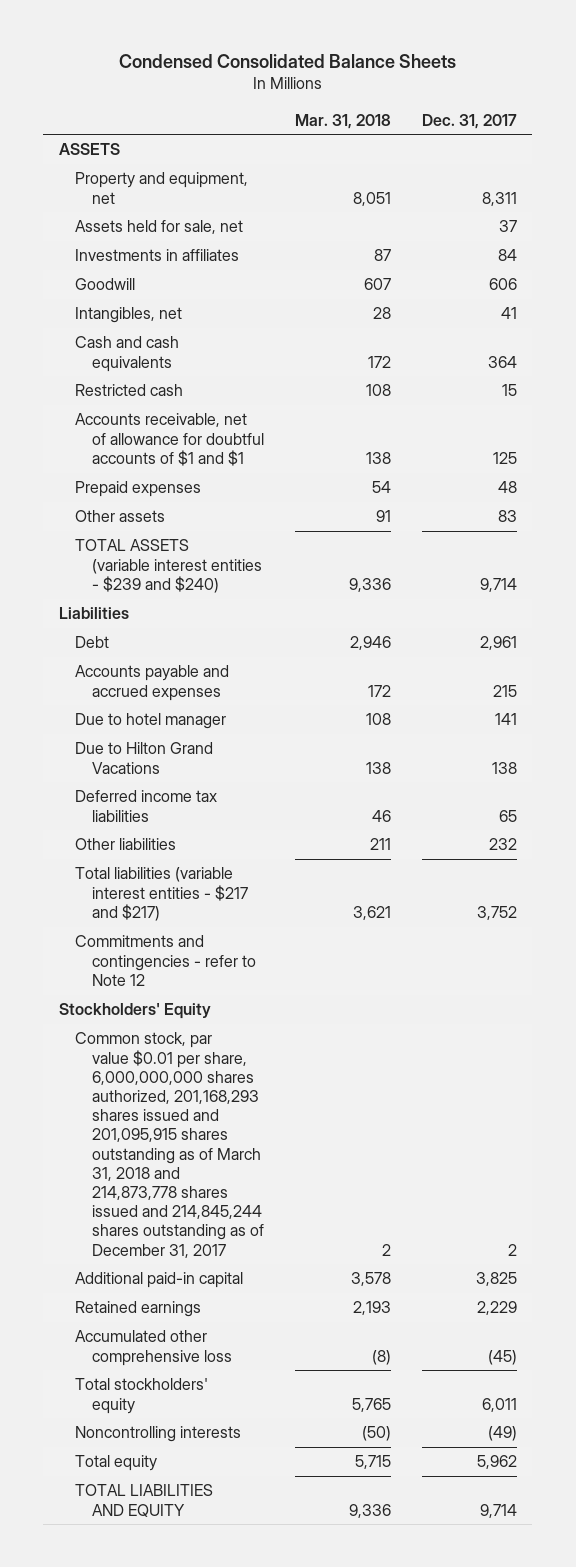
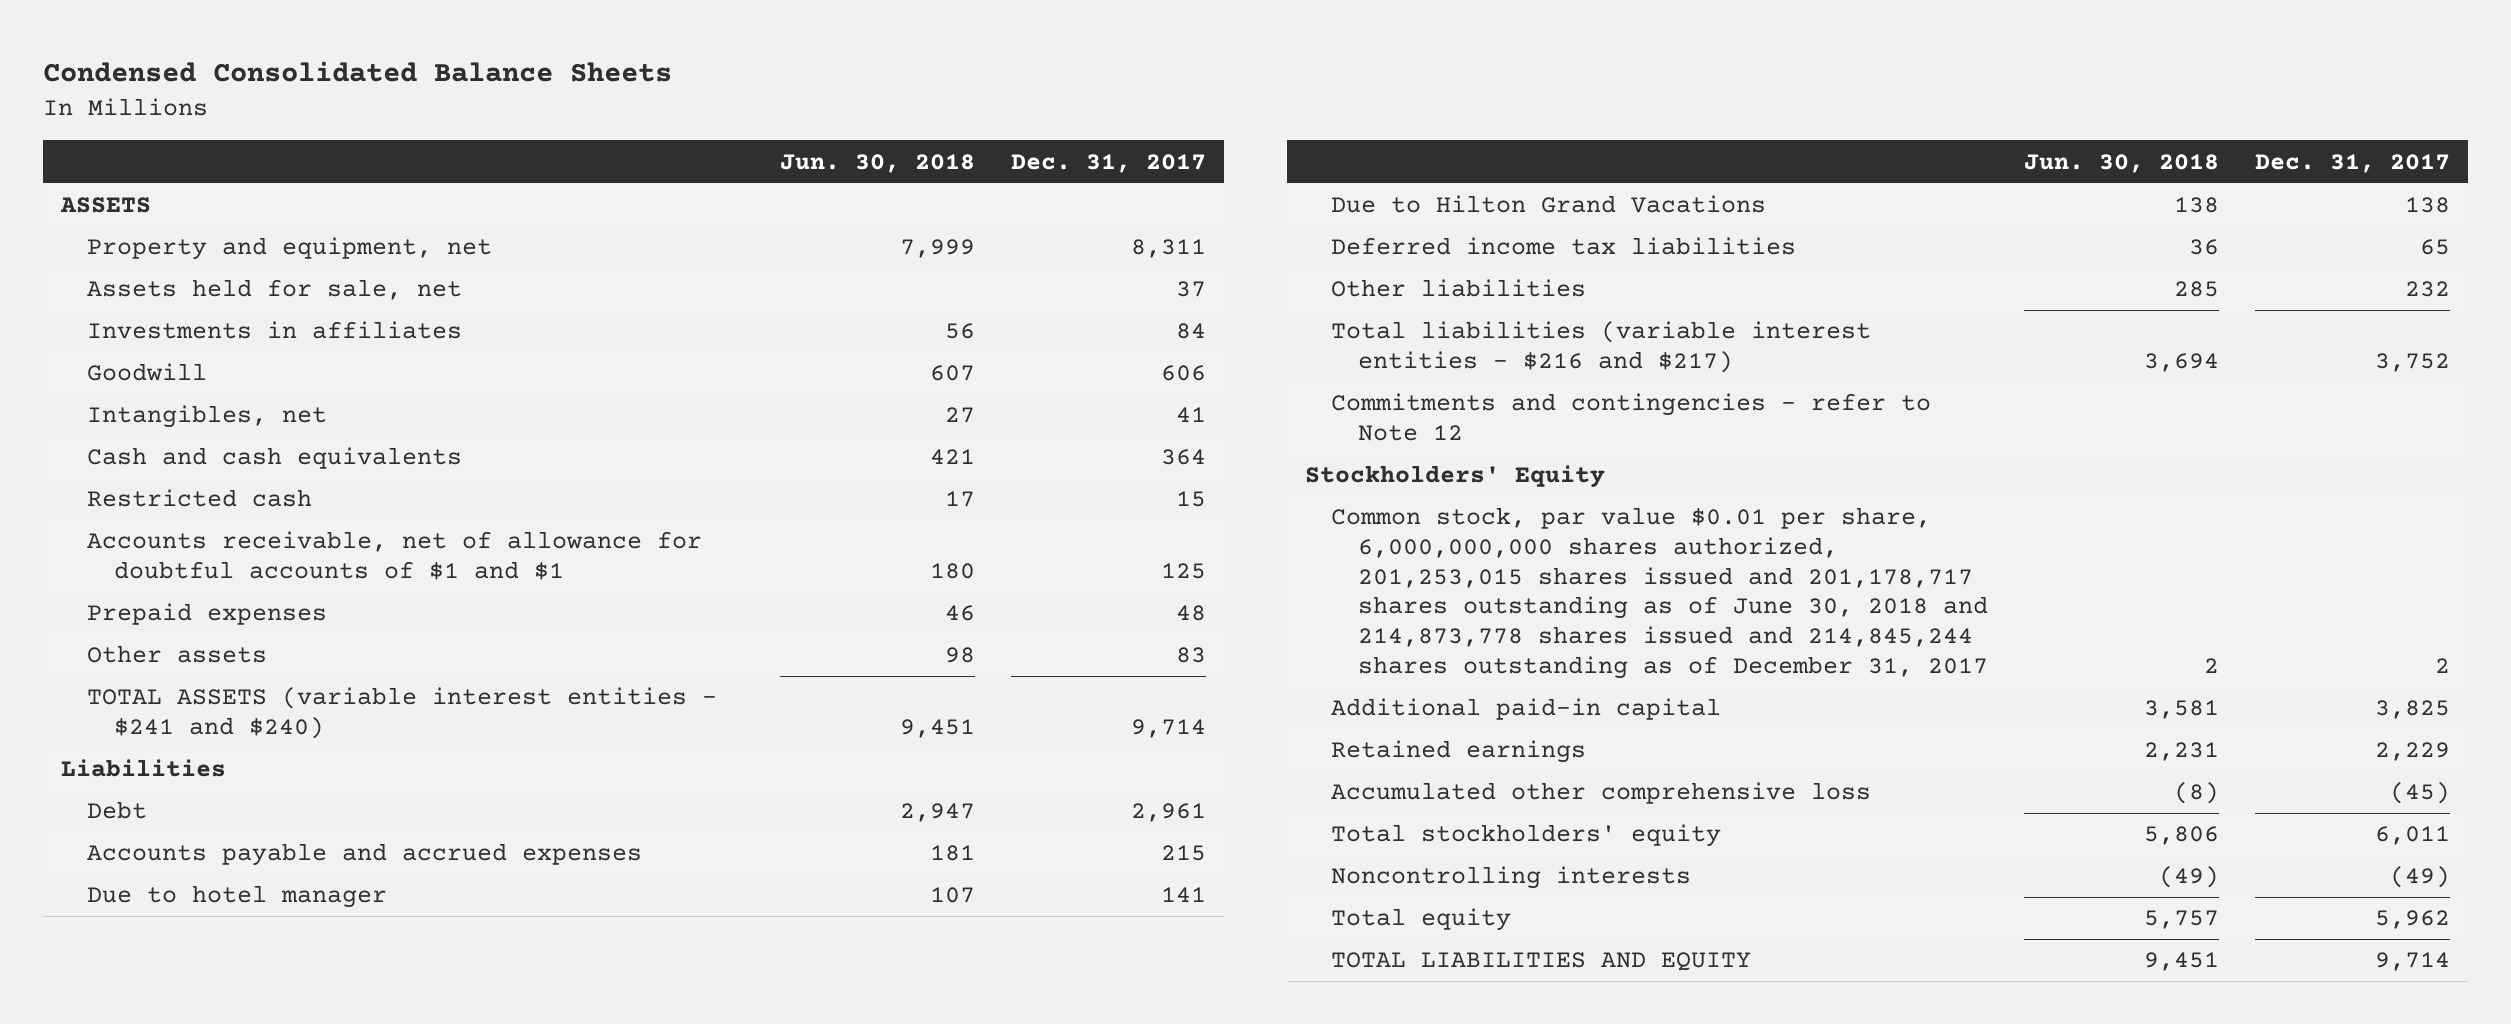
[294,113,391,129] Mar. 31, 2018 -> none
none -> [779,153,975,173] Jun. 30, 2018
[75,539,262,593] TOTAL ASSETS (variable interest entities - $239 and $240) -> [87,687,718,740] TOTAL ASSETS (variable interest entities - $241 and $240)
[75,867,248,921] Total liabilities (variable interest entities - $217 and $217) -> [1331,321,1872,374] Total liabilities (variable interest entities - $216 and $217)
[75,1032,264,1258] Common stock, par value $0.01 per share, 6,000,000,000 shares authorized, 201,168,293 shares issued and 201,095,915 shares outstanding as of March 31, 2018 and 214,873,778 shares issued and 214,845,244 shares outstanding as of December 31, 2017 -> [1331,507,1988,679] Common stock, par value $0.01 per share, 6,000,000,000 shares authorized, 201,253,015 shares issued and 201,178,717 shares outstanding as of June 30, 2018 and 214,873,778 shares issued and 214,845,244 shares outstanding as of December 31, 2017

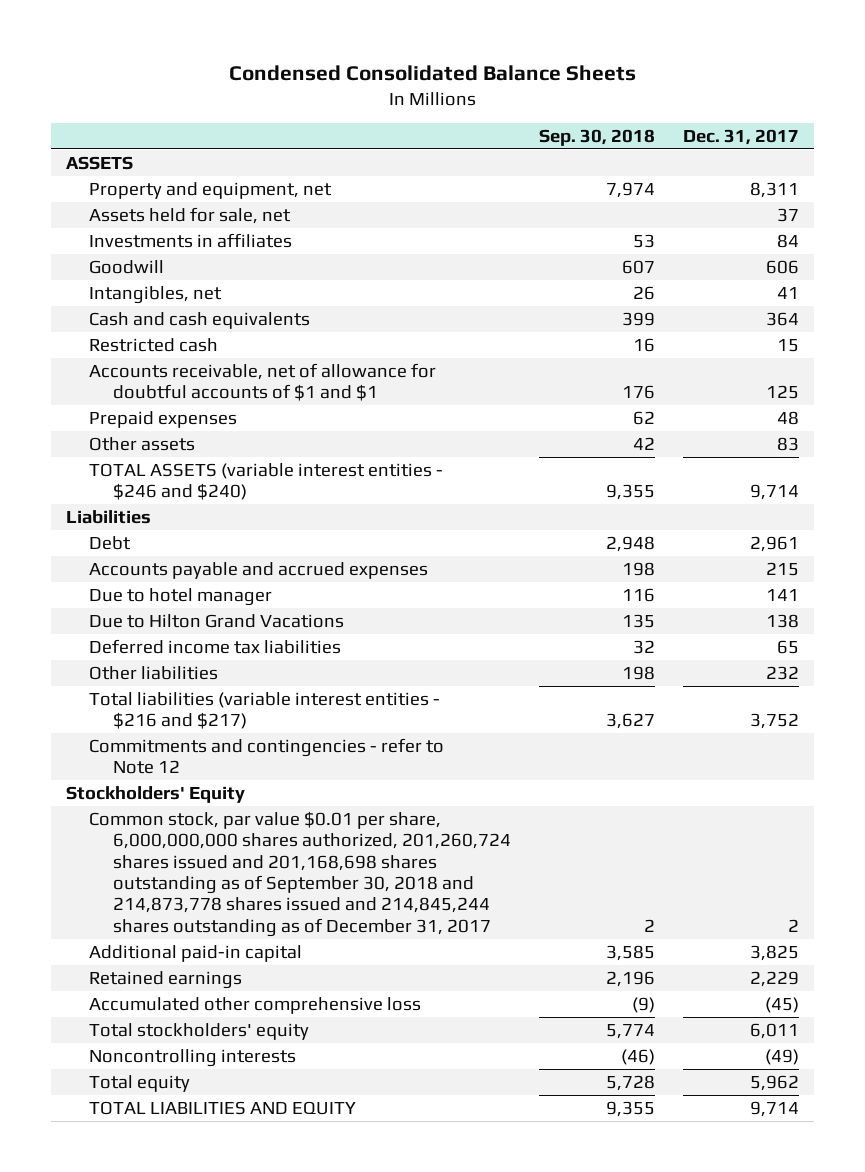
[779,153,975,173] Jun. 30, 2018 -> none
none -> [539,128,656,146] Sep. 30, 2018
[87,687,718,740] TOTAL ASSETS (variable interest entities - $241 and $240) -> [89,462,444,501] TOTAL ASSETS (variable interest entities - $246 and $240)
[1331,507,1988,679] Common stock, par value $0.01 per share, 6,000,000,000 shares authorized, 201,253,015 shares issued and 201,178,717 shares outstanding as of June 30, 2018 and 214,873,778 shares issued and 214,845,244 shares outstanding as of December 31, 2017 -> [89,810,511,937] Common stock, par value $0.01 per share, 6,000,000,000 shares authorized, 201,260,724 shares issued and 201,168,698 shares outstanding as of September 30, 2018 and 214,873,778 shares issued and 214,845,244 shares outstanding as of December 31, 2017

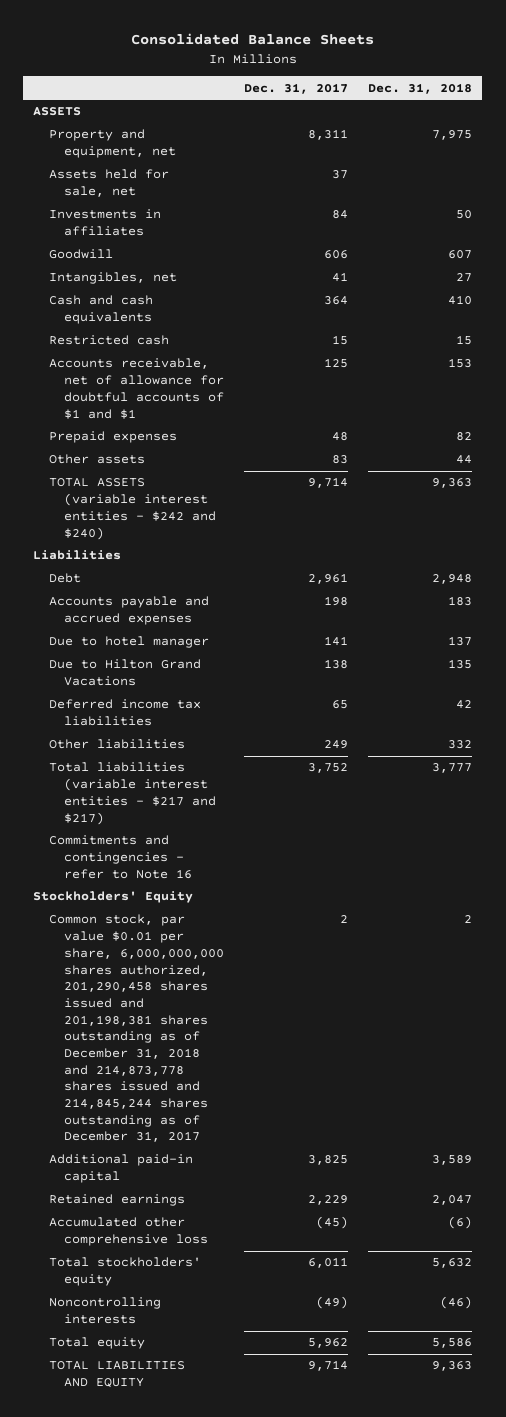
[228,64,636,81] Condensed Consolidated Balance Sheets -> [130,33,374,46] Consolidated Balance Sheets
[539,128,656,146] Sep. 30, 2018 -> none
none -> [368,82,473,94] Dec. 31, 2018
[89,462,444,501] TOTAL ASSETS (variable interest entities - $246 and $240) -> [48,478,217,540] TOTAL ASSETS (variable interest entities - $242 and $240)
[766,561,800,576] 215 -> [324,596,349,607] 198
[766,665,800,680] 232 -> [324,740,349,750] 249
[89,691,441,730] Total liabilities (variable interest entities - $216 and $217) -> [48,762,217,825] Total liabilities (variable interest entities - $217 and $217)
[89,737,445,775] Commitments and contingencies - refer to Note 12 -> [48,835,193,879] Commitments and contingencies - refer to Note 16
[89,810,511,937] Common stock, par value $0.01 per share, 6,000,000,000 shares authorized, 201,260,724 shares issued and 201,168,698 shares outstanding as of September 30, 2018 and 214,873,778 shares issued and 214,845,244 shares outstanding as of December 31, 2017 -> [48,914,225,1143] Common stock, par value $0.01 per share, 6,000,000,000 shares authorized, 201,290,458 shares issued and 201,198,381 shares outstanding as of December 31, 2018 and 214,873,778 shares issued and 214,845,244 shares outstanding as of December 31, 2017

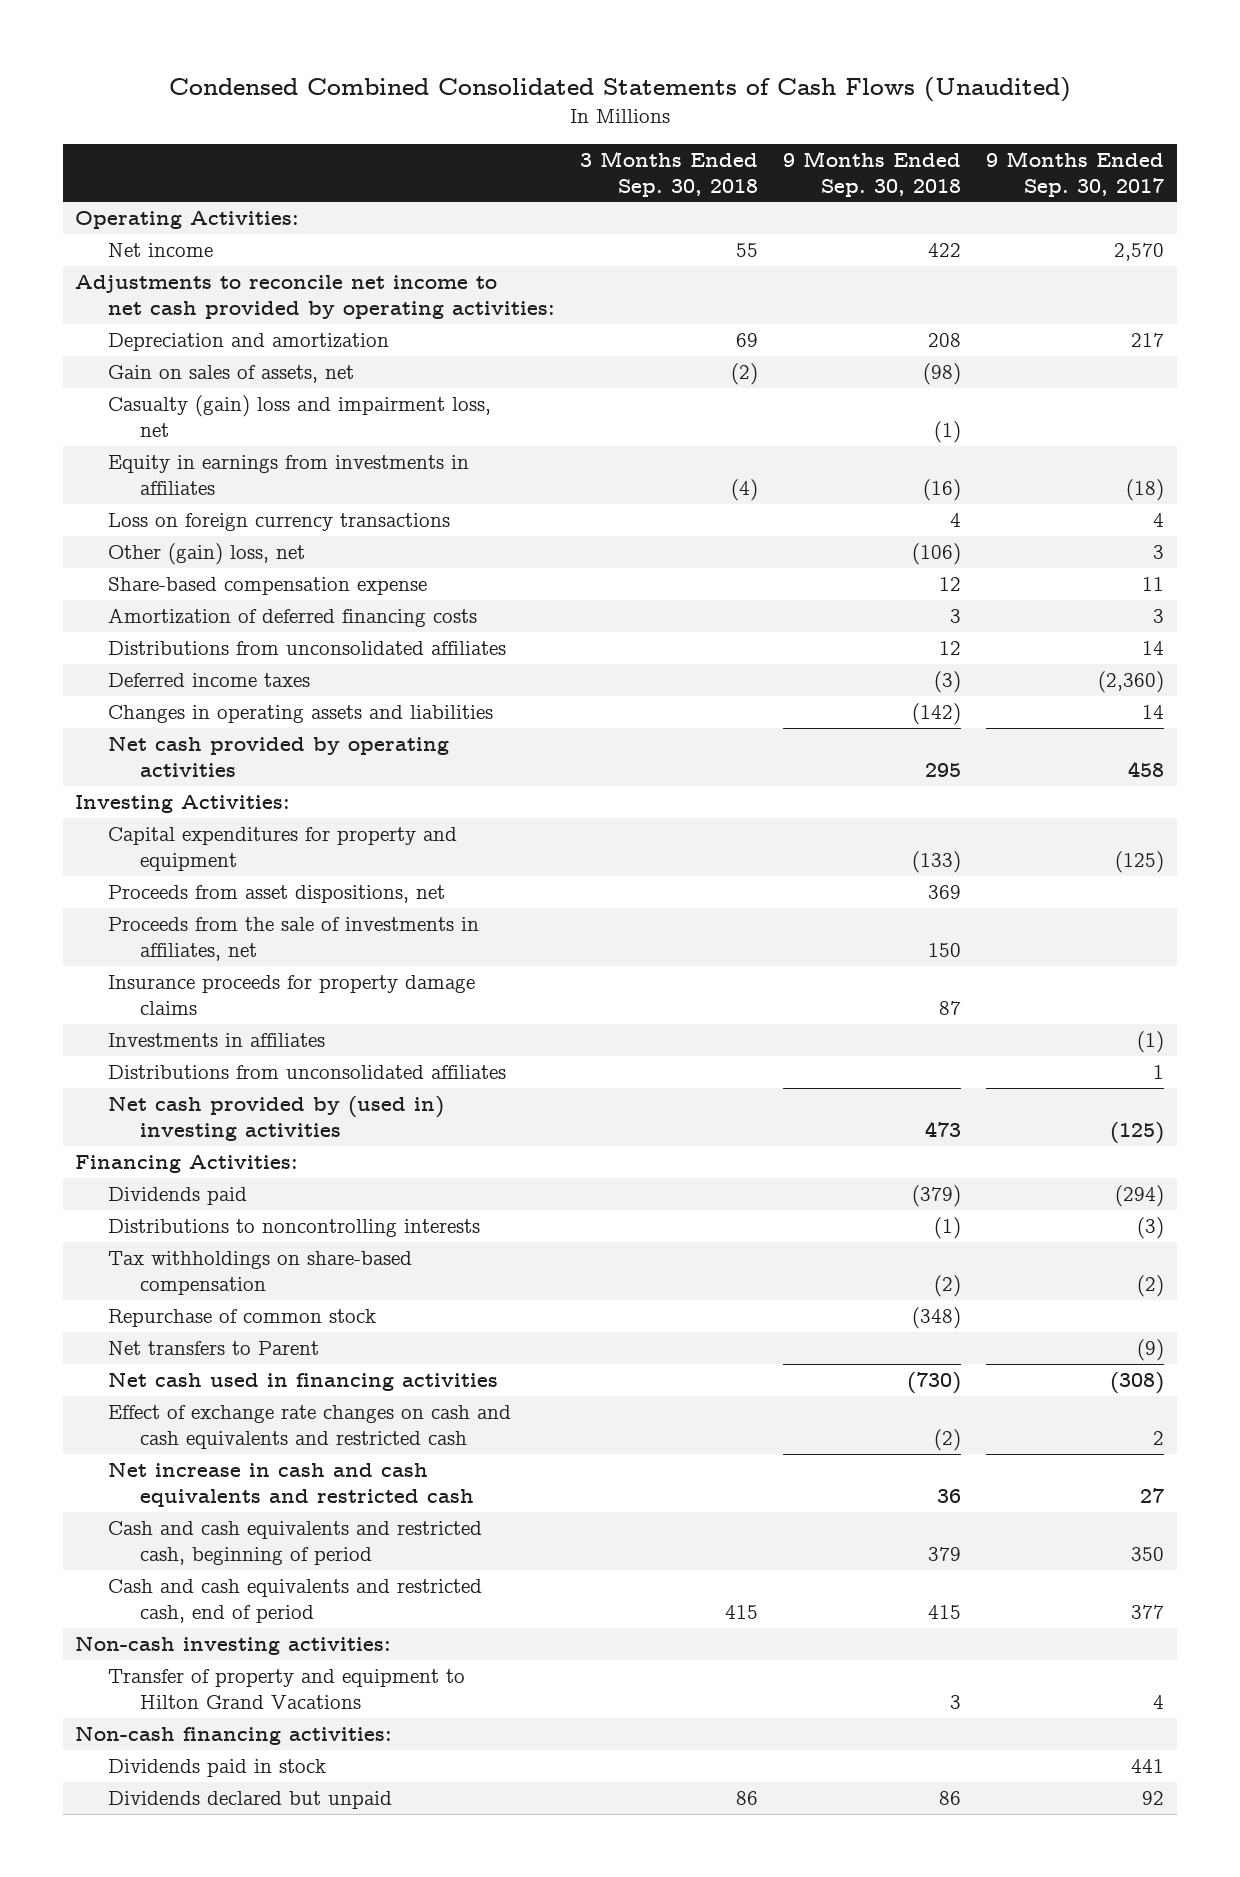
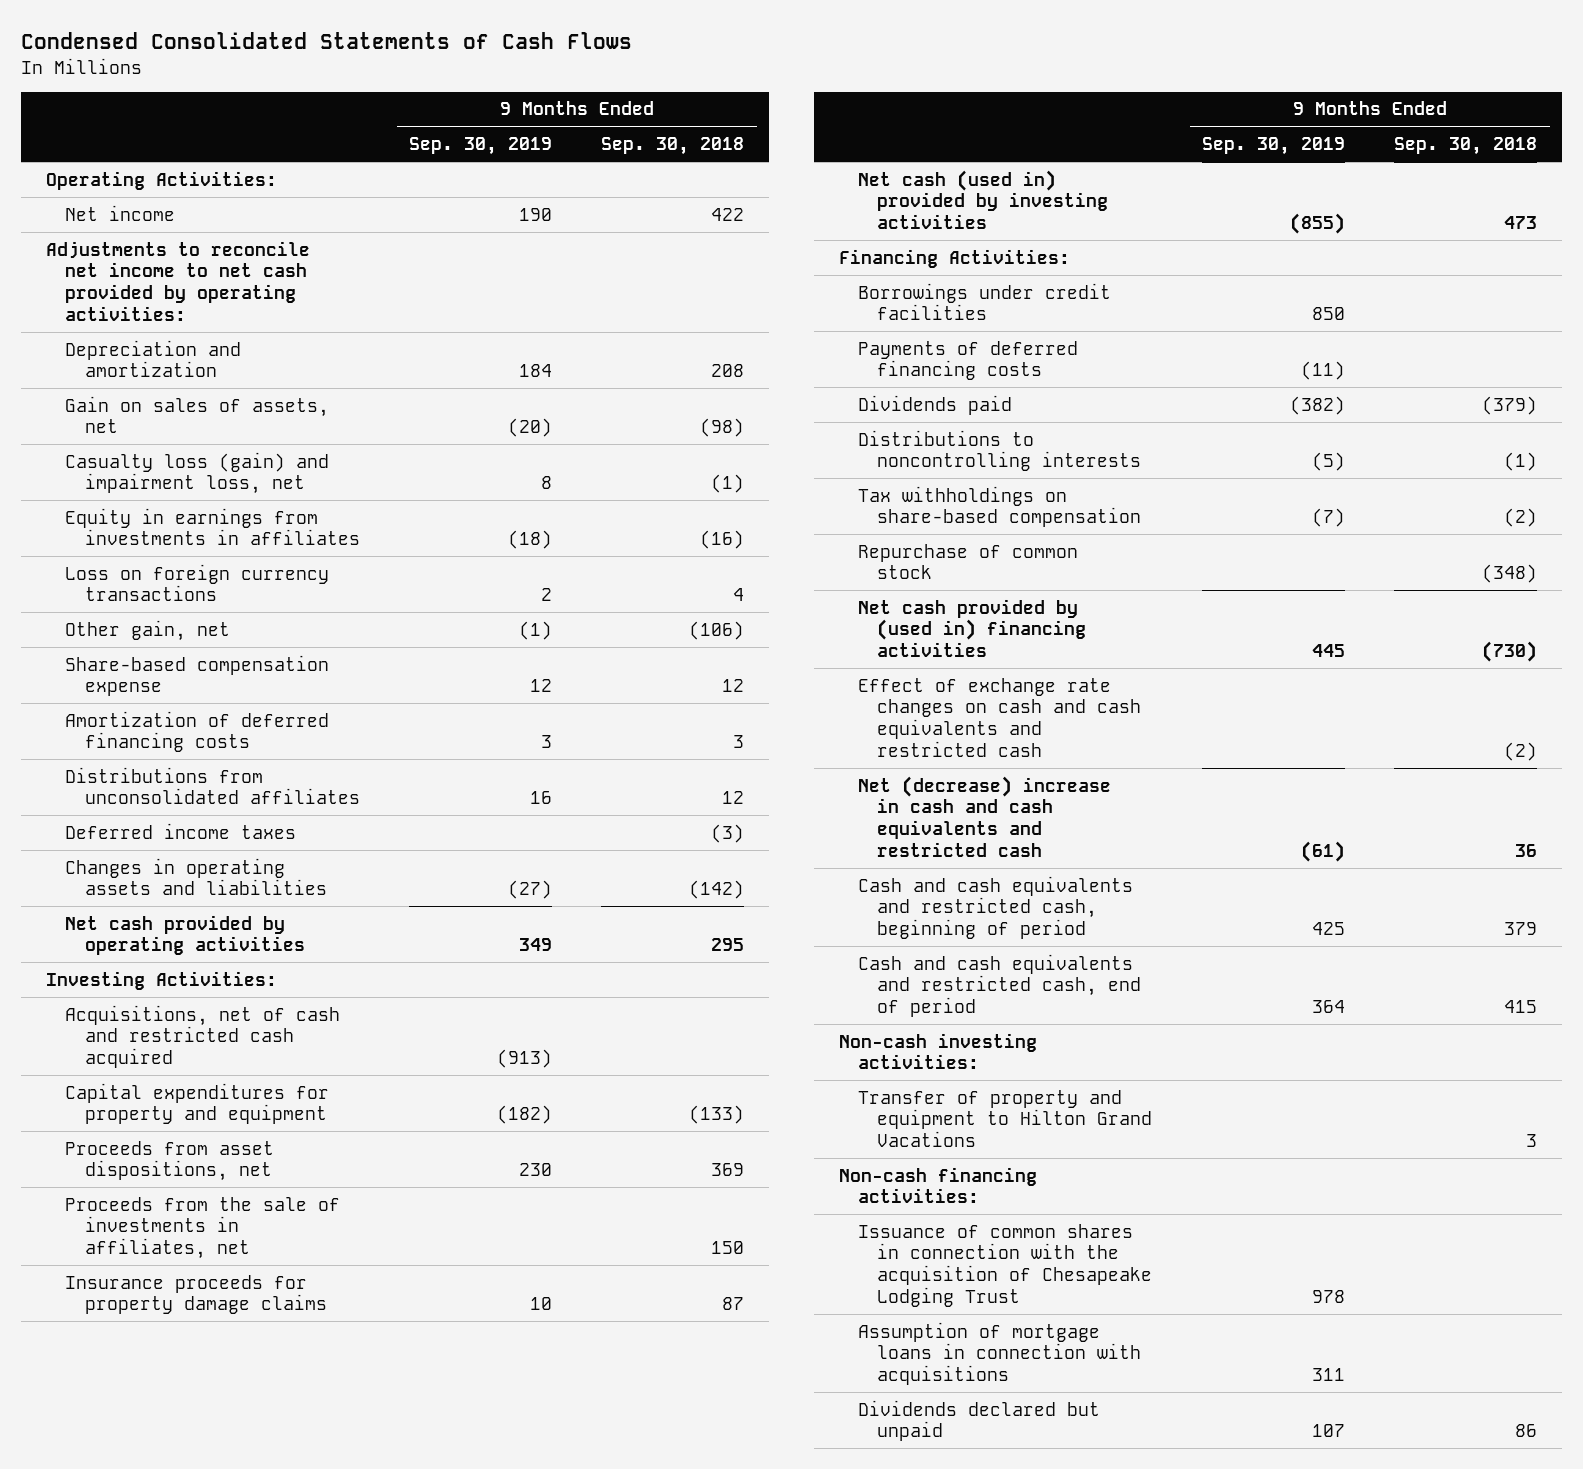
[168,77,1071,103] Condensed Combined Consolidated Statements of Cash Flows (Unaudited) -> [21,32,633,50] Condensed Consolidated Statements of Cash Flows
[580,151,759,197] 3 Months Ended Sep. 30, 2018 -> none
[986,151,1165,197] 9 Months Ended Sep. 30, 2017 -> none
none -> [408,137,552,156] Sep. 30, 2019
[107,395,491,437] Casualty (gain) loss and impairment loss, net -> [65,451,330,495] Casualty loss (gain) and impairment loss, net
[107,543,305,566] Other (gain) loss, net -> [65,619,231,641] Other gain, net
none -> [65,1004,341,1068] Acquisitions, net of cash and restricted cash acquired
[107,1033,325,1048] Investments in affiliates -> none
[107,1065,506,1080] Distributions from unconsolidated affiliates -> none
[107,1096,444,1141] Net cash provided by (used in) investing activities -> [858,169,1109,229] Net cash (used in) provided by investing activities
none -> [858,282,1112,321] Borrowings under credit facilities
none -> [858,340,1079,381] Payments of deferred financing costs
[107,1341,319,1356] Net transfers to Parent -> none
[107,1372,498,1392] Net cash used in financing activities -> [858,598,1087,657] Net cash provided by (used in) financing activities
[107,1462,475,1507] Net increase in cash and cash equivalents and restricted cash -> [858,775,1112,857] Net (decrease) increase in cash and cash equivalents and restricted cash
[107,1759,326,1778] Dividends paid in stock -> none
none -> [858,1223,1153,1307] Issuance of common shares in connection with the acquisition of Chesapeake Lodging Trust
none -> [858,1321,1142,1385] Assumption of mortgage loans in connection with acquisitions

